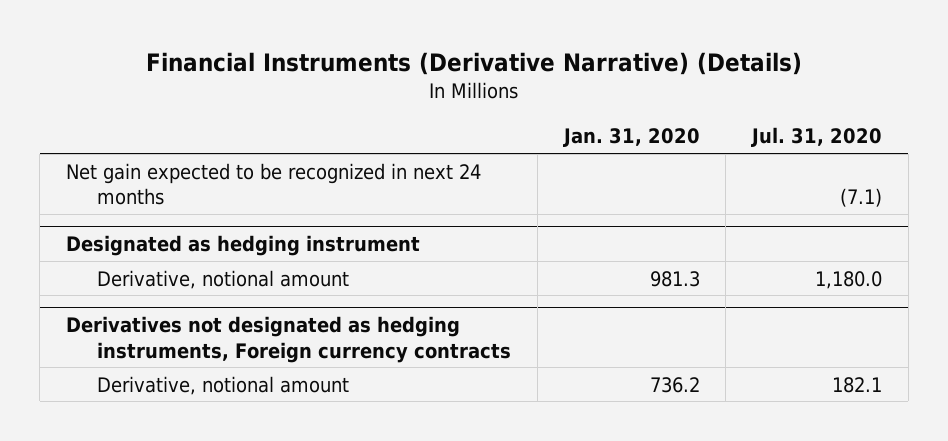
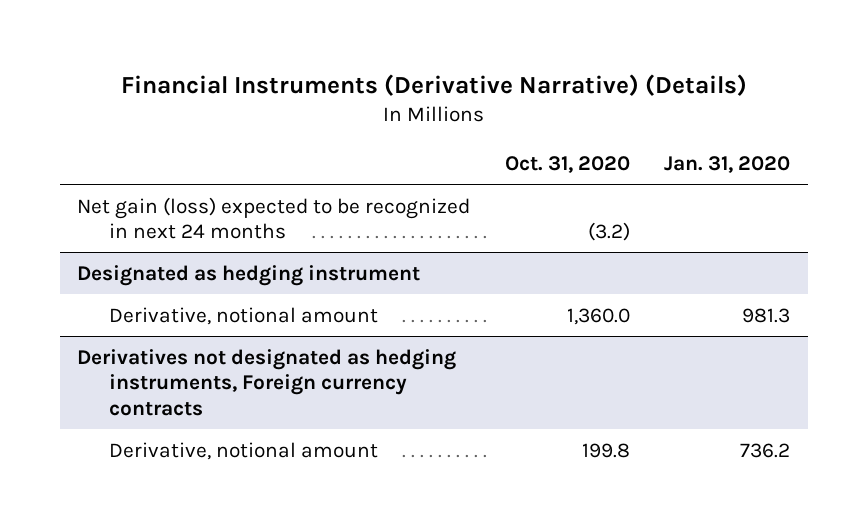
[751,127,883,148] Jul. 31, 2020 -> none
none -> [504,156,630,174] Oct. 31, 2020
[65,162,481,205] Net gain expected to be recognized in next 24 months -> [77,196,471,240] Net gain (loss) expected to be recognized in next 24 months

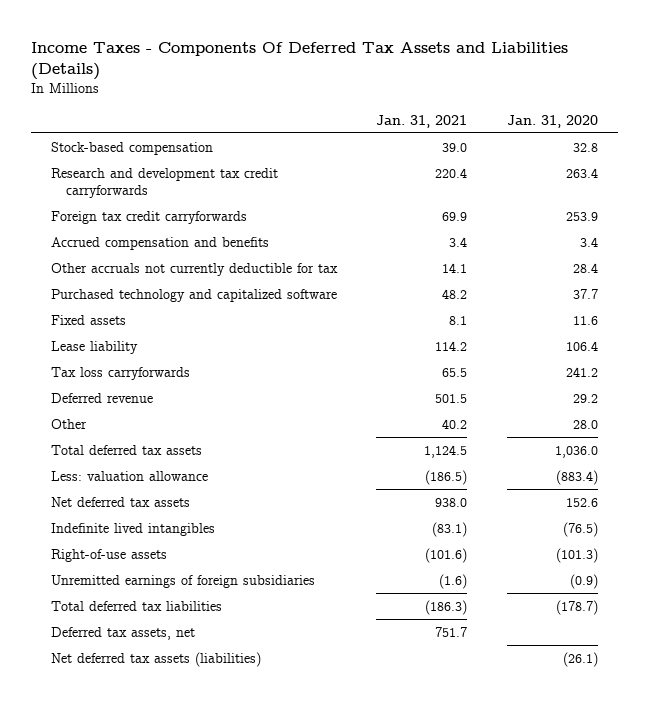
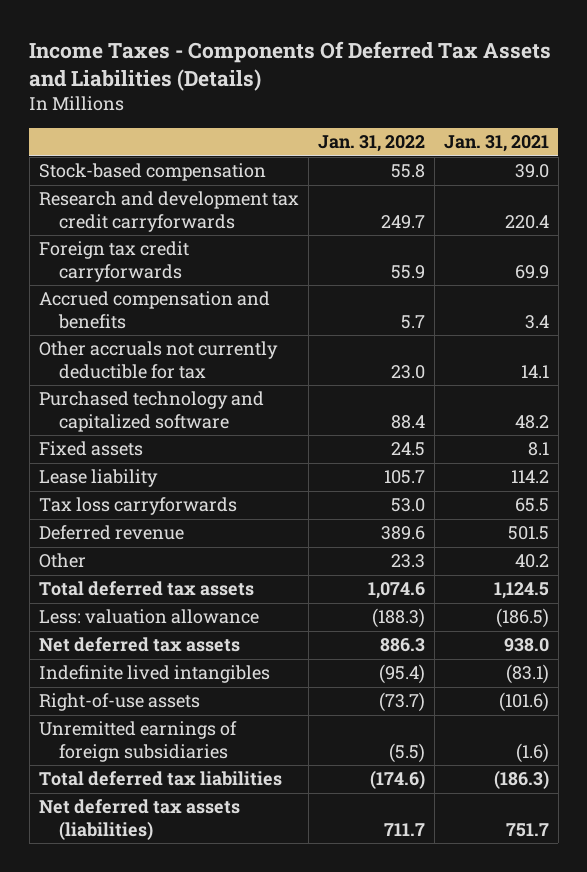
[506,115,598,129] Jan. 31, 2020 -> none
none -> [317,135,425,153] Jan. 31, 2022
[50,651,261,667] Net deferred tax assets (liabilities) -> none
[50,626,195,640] Deferred tax assets, net -> [38,799,240,841] Net deferred tax assets (liabilities)

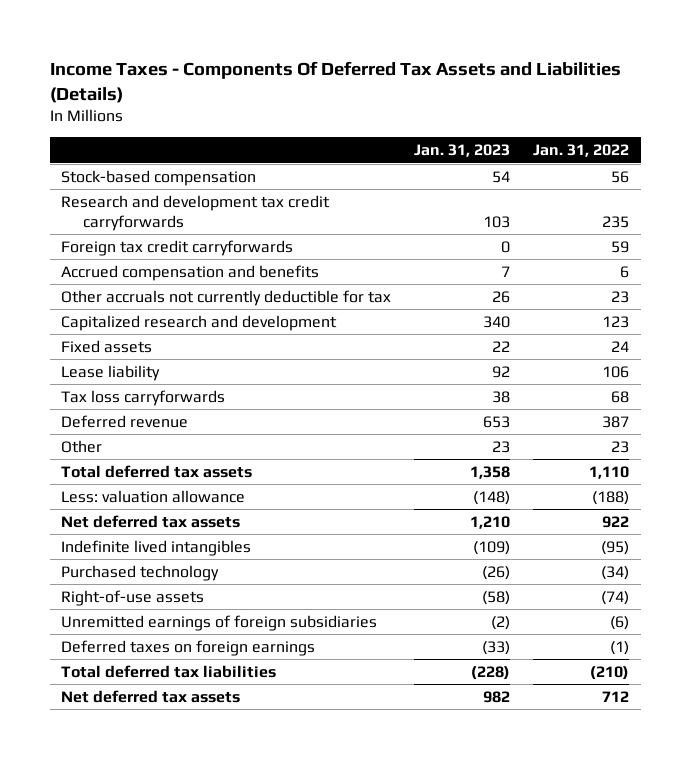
[443,135,549,153] Jan. 31, 2021 -> none
none -> [414,144,511,158] Jan. 31, 2023
[38,391,264,433] Purchased technology and capitalized software -> none
[390,164,425,179] 55.8 -> [611,170,630,183] 56
[380,215,425,230] 249.7 -> [602,215,630,228] 235
[390,265,425,280] 55.9 -> [611,240,630,253] 59
[400,315,425,330] 5.7 -> [620,265,630,278] 6
[390,365,425,380] 23.0 -> [611,290,630,303] 23
none -> [61,314,338,331] Capitalized research and development
[390,442,425,457] 24.5 -> [611,340,630,352] 24
[383,470,425,485] 105.7 -> [602,365,630,378] 106
[390,498,425,513] 53.0 -> [611,390,630,403] 68
[380,526,425,541] 389.6 -> [602,415,630,428] 387
[390,554,425,569] 23.3 -> [611,440,630,453] 23
[367,582,425,600] 1,074.6 -> [589,465,630,479] 1,110
[371,608,425,629] (188.3) -> [592,490,630,505] (188)
[379,638,425,653] 886.3 -> [602,515,630,528] 922
[378,664,425,685] (95.4) -> [601,540,630,555] (95)
none -> [61,564,220,581] Purchased technology
[378,692,425,713] (73.7) -> [601,590,630,605] (74)
[388,743,425,764] (5.5) -> [610,615,630,630] (6)
none -> [61,639,316,656] Deferred taxes on foreign earnings
[369,770,425,790] (174.6) -> [590,665,630,680] (210)
[38,799,240,841] Net deferred tax assets (liabilities) -> [61,689,241,703] Net deferred tax assets
[383,823,425,837] 711.7 -> [602,690,630,702] 712

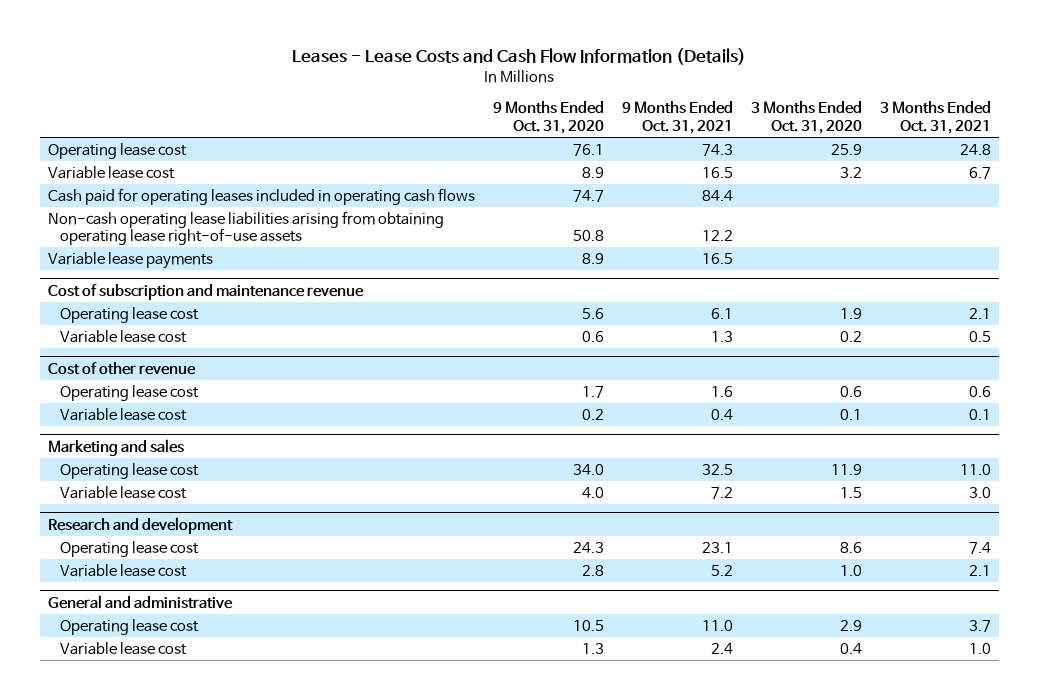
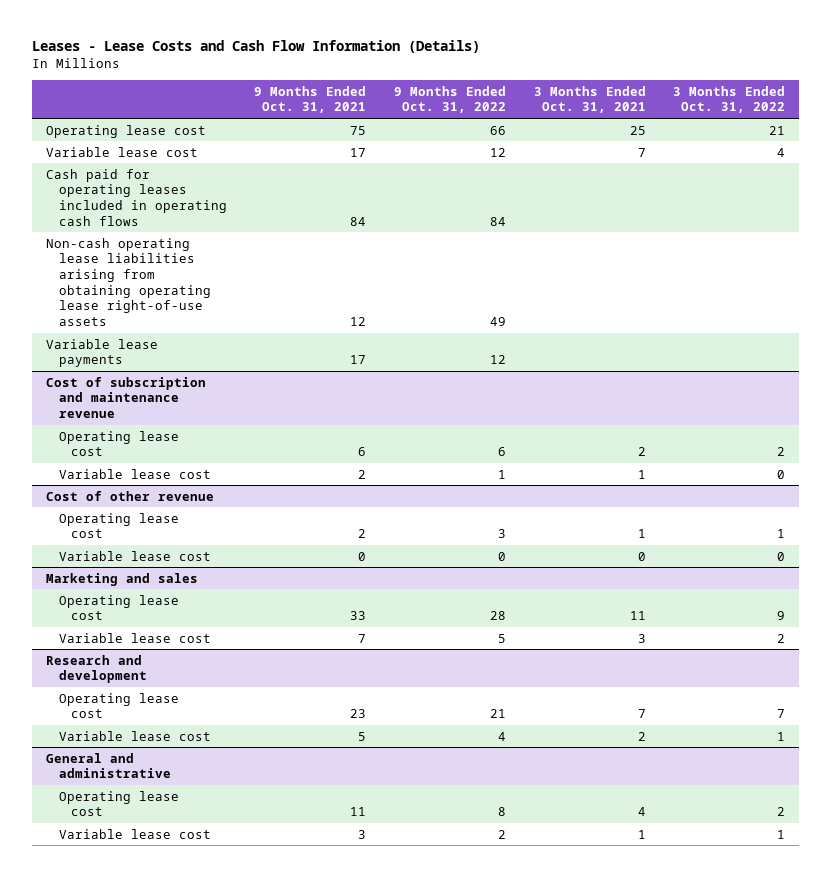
[493,101,605,134] 9 Months Ended Oct. 31, 2020 -> none
[750,101,862,134] 3 Months Ended Oct. 31, 2020 -> none
none -> [394,85,507,114] 9 Months Ended Oct. 31, 2022
none -> [673,85,786,114] 3 Months Ended Oct. 31, 2022
[701,143,733,156] 74.3 -> [350,125,367,135] 75
[959,143,991,155] 24.8 -> [629,125,646,135] 25
[701,166,733,178] 16.5 -> [350,147,367,157] 17
[968,166,991,179] 6.7 -> [637,147,646,157] 7
[701,189,733,201] 84.4 -> [350,216,367,226] 84
[701,230,733,242] 12.2 -> [350,317,367,327] 12
[701,252,733,264] 16.5 -> [350,355,367,365] 17
[710,307,733,319] 6.1 -> [358,447,367,457] 6
[968,307,991,319] 2.1 -> [637,447,646,457] 2
[710,330,733,342] 1.3 -> [358,469,367,479] 2
[968,330,991,342] 0.5 -> [637,469,646,479] 1
[710,385,733,397] 1.6 -> [358,529,367,539] 2
[968,385,991,397] 0.6 -> [637,529,646,539] 1
[710,408,733,420] 0.4 -> [358,551,367,561] 0
[968,408,991,420] 0.1 -> [637,551,646,561] 0
[701,463,733,475] 32.5 -> [350,611,367,621] 33
[959,463,991,475] 11.0 -> [629,611,646,621] 11
[710,486,733,499] 7.2 -> [358,633,367,643] 7
[968,486,991,498] 3.0 -> [637,633,646,643] 3
[701,541,733,553] 23.1 -> [350,709,367,719] 23
[968,541,991,554] 7.4 -> [637,709,646,719] 7
[710,564,733,576] 5.2 -> [358,731,367,741] 5
[968,564,991,576] 2.1 -> [637,731,646,741] 2
[701,619,733,631] 11.0 -> [350,807,367,817] 11
[968,619,991,632] 3.7 -> [637,807,646,817] 4
[710,642,733,654] 2.4 -> [358,829,367,839] 3
[968,642,991,654] 1.0 -> [637,829,646,839] 1

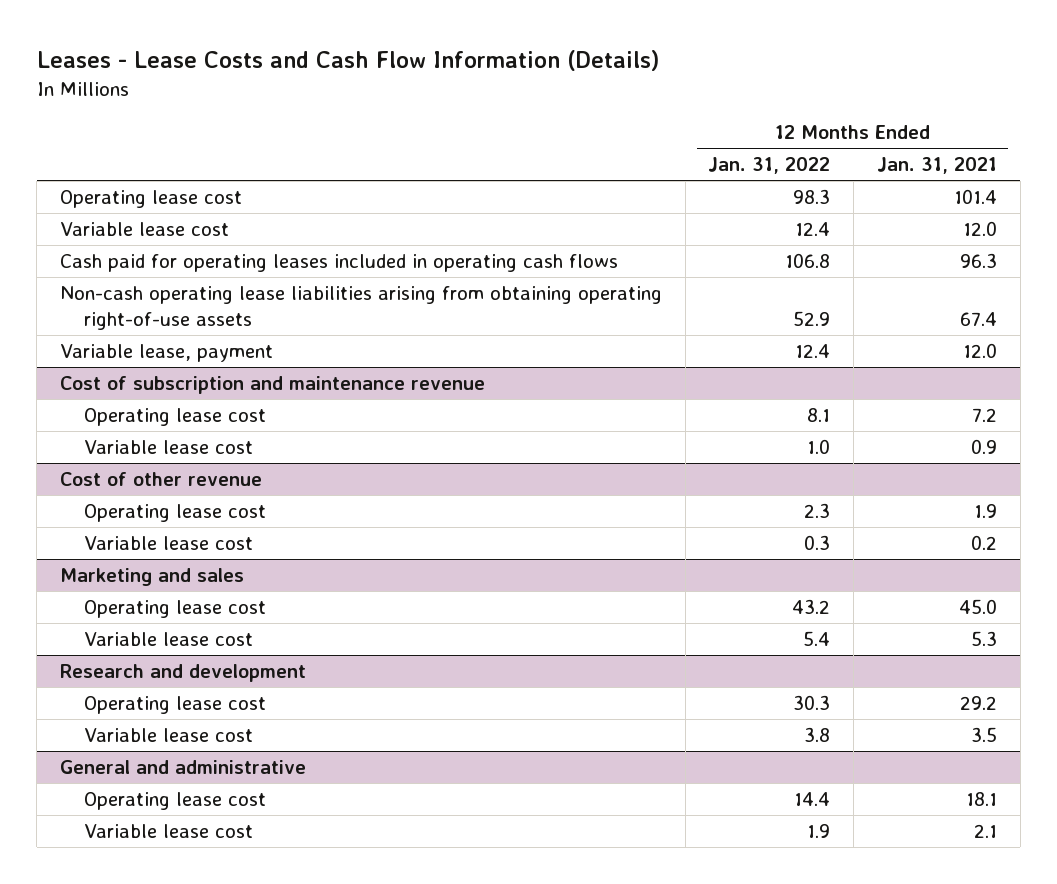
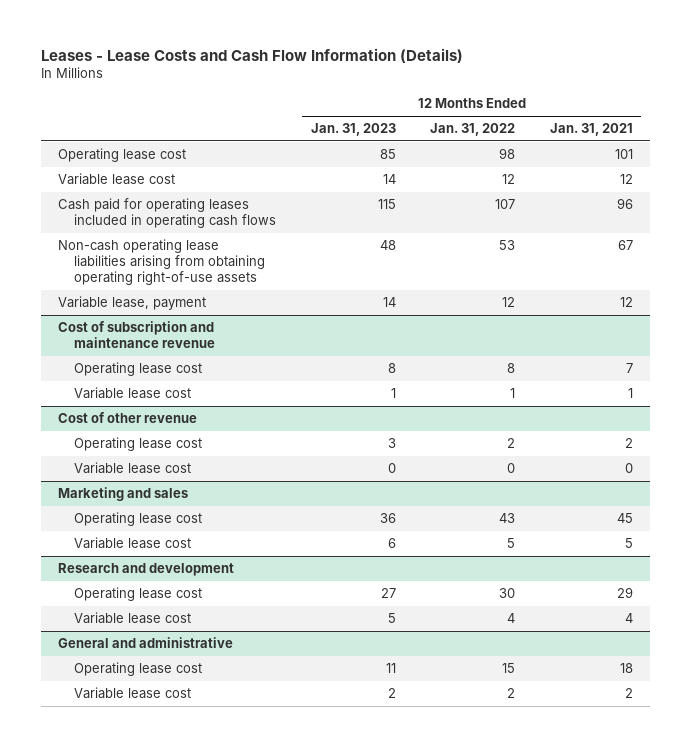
none -> [310,123,396,137] Jan. 31, 2023
[793,188,831,204] 98.3 -> [499,148,516,160] 98
[953,188,997,204] 101.4 -> [614,149,633,160] 101
[795,221,831,236] 12.4 -> [502,174,516,185] 12
[962,220,997,236] 12.0 -> [619,174,633,185] 12
[785,252,831,268] 106.8 -> [495,199,516,210] 107
[959,252,997,268] 96.3 -> [616,198,633,210] 96
[793,311,831,327] 52.9 -> [499,240,516,251] 53
[959,312,997,327] 67.4 -> [617,240,633,251] 67
[795,343,831,358] 12.4 -> [502,297,516,308] 12
[962,342,997,358] 12.0 -> [619,297,633,308] 12
[807,407,831,422] 8.1 -> [507,363,516,374] 8
[971,407,997,422] 7.2 -> [625,363,633,374] 7
[807,438,831,454] 1.0 -> [510,388,516,399] 1
[970,438,997,454] 0.9 -> [627,388,633,399] 1
[804,502,831,518] 2.3 -> [507,438,516,449] 2
[973,503,997,518] 1.9 -> [624,438,633,449] 2
[804,534,831,550] 0.3 -> [507,463,516,474] 0
[970,534,997,550] 0.2 -> [624,463,633,474] 0
[792,598,831,614] 43.2 -> [499,513,516,524] 43
[958,598,997,614] 45.0 -> [616,513,633,524] 45
[803,630,831,646] 5.4 -> [507,538,516,549] 5
[970,630,997,646] 5.3 -> [624,538,633,549] 5
[793,694,831,710] 30.3 -> [499,588,516,599] 30
[959,695,997,710] 29.2 -> [616,587,633,599] 29
[804,726,831,742] 3.8 -> [507,613,516,624] 4
[970,726,997,742] 3.5 -> [624,613,633,624] 4
[794,791,831,806] 14.4 -> [502,663,516,674] 15
[965,791,997,806] 18.1 -> [619,663,633,674] 18
[807,823,831,838] 1.9 -> [507,688,516,699] 2
[973,823,997,838] 2.1 -> [624,688,633,699] 2

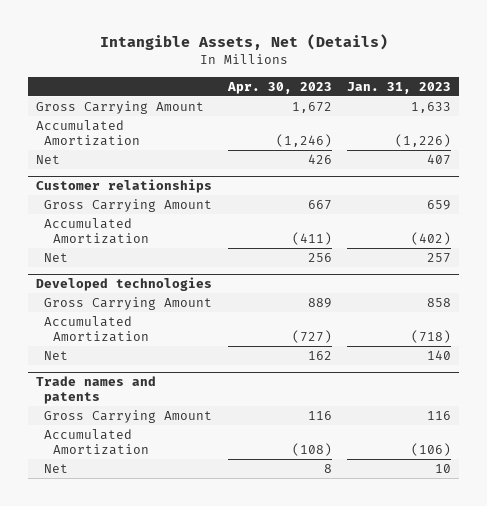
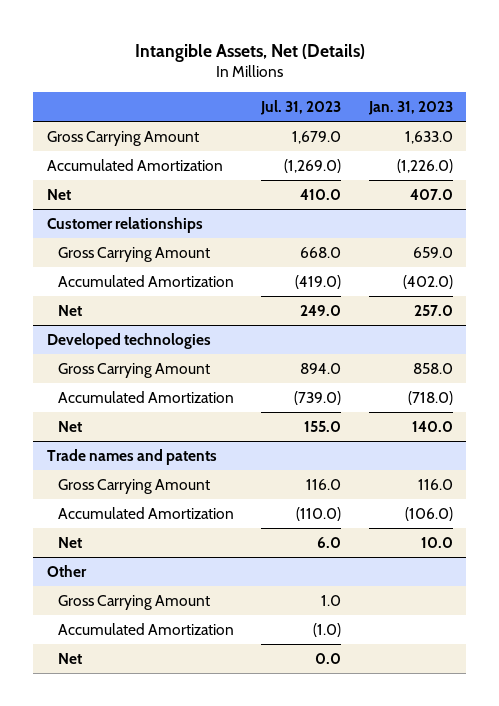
[226,81,332,94] Apr. 30, 2023 -> none
none -> [260,100,342,116] Jul. 31, 2023
[411,101,452,113] 1,633 -> [404,130,453,144] 1,633.0
[395,133,452,147] (1,226) -> [396,158,453,173] (1,226.0)
[427,153,452,165] 407 -> [409,188,453,200] 407.0
[427,199,452,210] 659 -> [412,246,453,258] 659.0
[411,231,452,245] (402) -> [402,274,453,289] (402.0)
[427,252,452,263] 257 -> [413,304,453,316] 257.0
[427,297,452,307] 858 -> [412,362,453,374] 858.0
[411,329,452,343] (718) -> [407,390,453,405] (718.0)
[427,349,452,360] 140 -> [411,420,453,432] 140.0
[427,410,452,420] 116 -> [417,478,453,490] 116.0
[411,442,452,456] (106) -> [404,506,453,521] (106.0)
[435,463,452,473] 10 -> [420,536,453,548] 10.0
none -> [46,564,87,577] Other
none -> [58,594,211,610] Gross Carrying Amount
none -> [58,622,235,635] Accumulated Amortization
none -> [58,652,83,664] Net

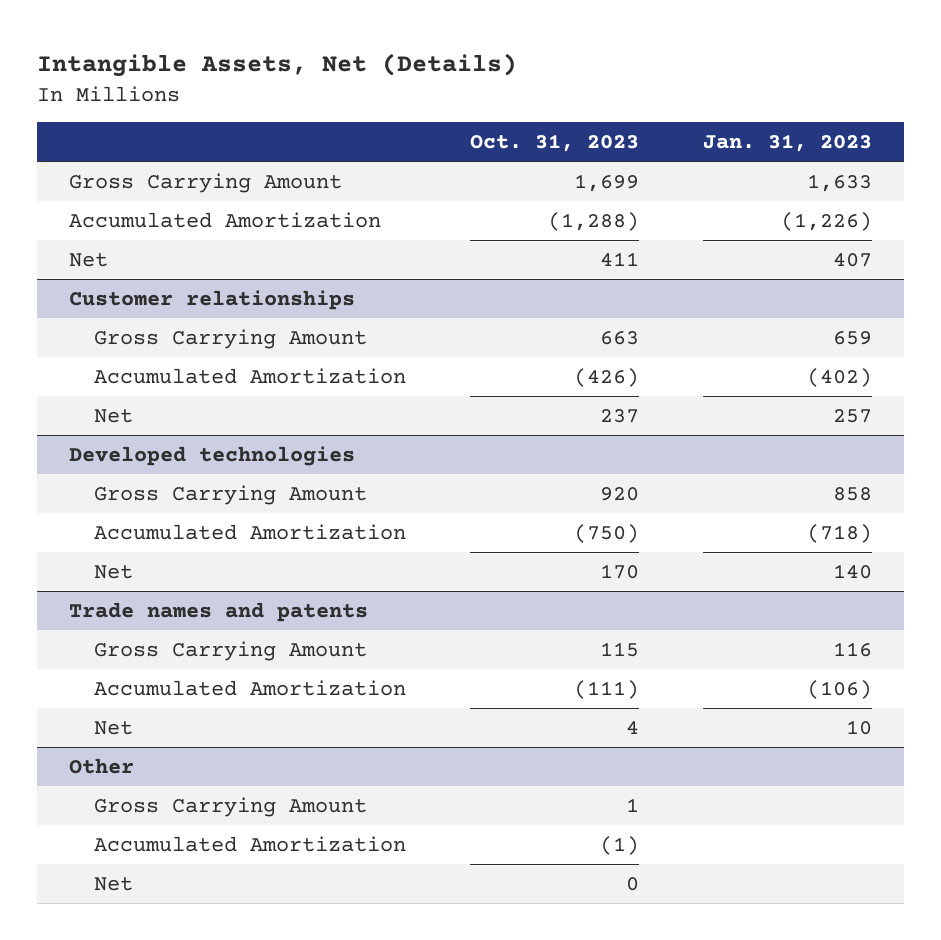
[260,100,342,116] Jul. 31, 2023 -> none
none -> [469,134,639,153] Oct. 31, 2023
[404,130,453,144] 1,633.0 -> [806,173,872,192] 1,633
[396,158,453,173] (1,226.0) -> [780,211,872,231] (1,226)
[409,188,453,200] 407.0 -> [832,252,872,267] 407
[412,246,453,258] 659.0 -> [832,330,872,345] 659
[402,274,453,289] (402.0) -> [806,367,872,387] (402)
[413,304,453,316] 257.0 -> [832,408,872,423] 257
[412,362,453,374] 858.0 -> [832,486,872,501] 858
[407,390,453,405] (718.0) -> [806,523,872,543] (718)
[411,420,453,432] 140.0 -> [832,563,872,579] 140
[417,478,453,490] 116.0 -> [832,641,872,657] 116
[404,506,453,521] (106.0) -> [806,679,872,699] (106)
[420,536,453,548] 10.0 -> [845,719,872,735] 10

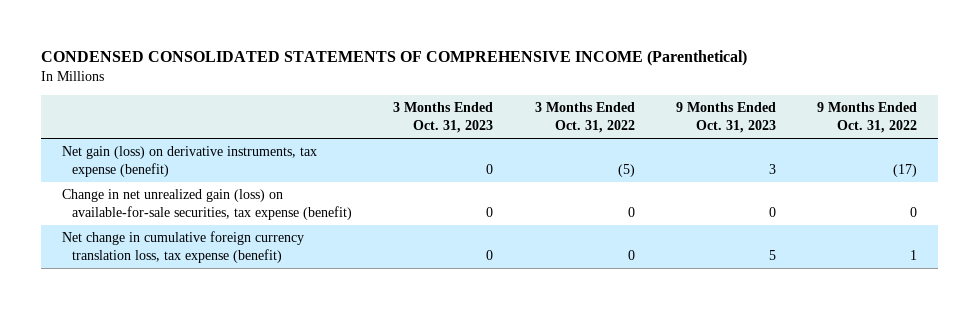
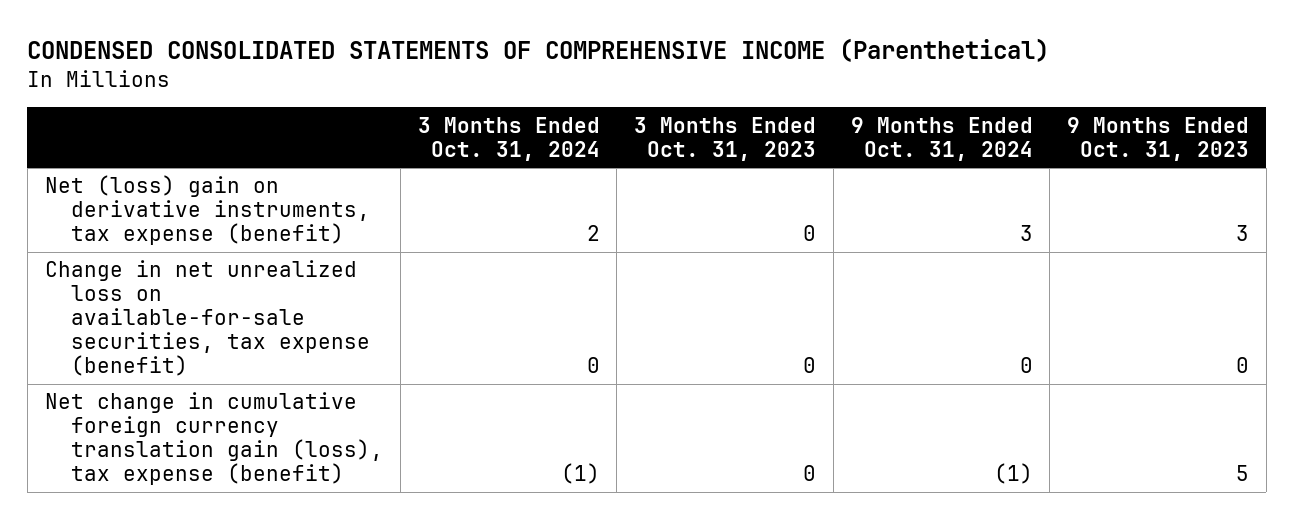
[534,102,635,133] 3 Months Ended Oct. 31, 2022 -> none
[817,102,918,133] 9 Months Ended Oct. 31, 2022 -> none
none -> [417,116,600,161] 3 Months Ended Oct. 31, 2024
none -> [850,116,1033,161] 9 Months Ended Oct. 31, 2024
[61,146,317,177] Net gain (loss) on derivative instruments, tax expense (benefit) -> [44,175,370,246] Net (loss) gain on derivative instruments, tax expense (benefit)
[61,189,353,220] Change in net unrealized gain (loss) on available-for-sale securities, tax expense (benefit) -> [44,260,370,377] Change in net unrealized loss on available-for-sale securities, tax expense (benefit)
[61,231,304,263] Net change in cumulative foreign currency translation loss, tax expense (benefit) -> [44,392,383,486] Net change in cumulative foreign currency translation gain (loss), tax expense (benefit)

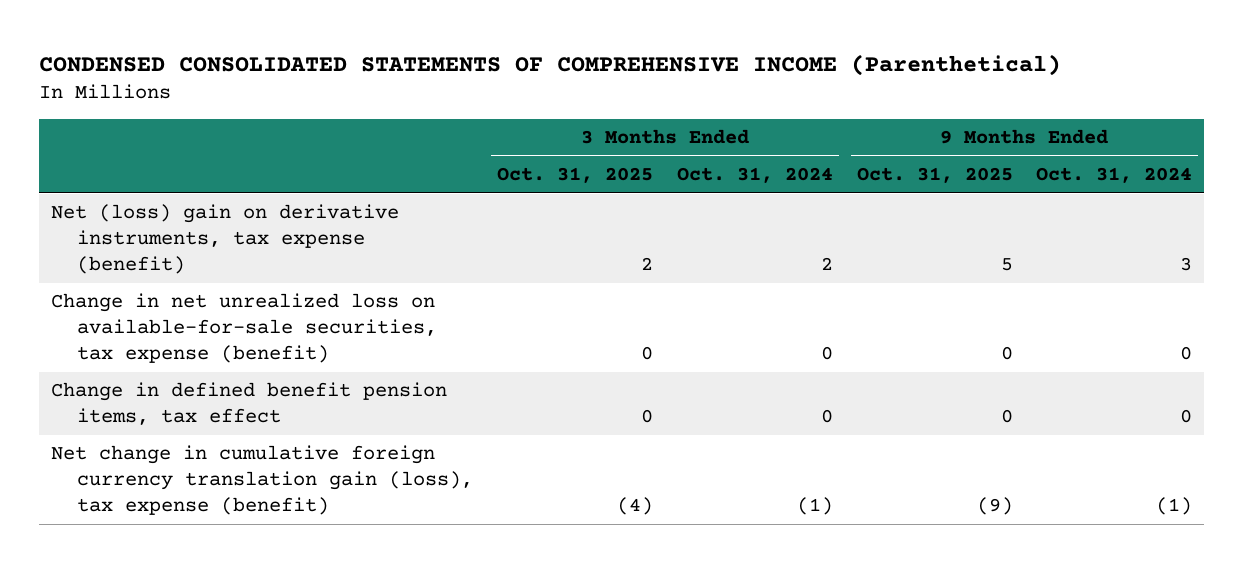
[634,116,817,161] 3 Months Ended Oct. 31, 2023 -> none
[1067,116,1250,161] 9 Months Ended Oct. 31, 2023 -> none
none -> [496,167,653,184] Oct. 31, 2025
none -> [856,167,1013,184] Oct. 31, 2025
none -> [50,382,447,426] Change in defined benefit pension items, tax effect

